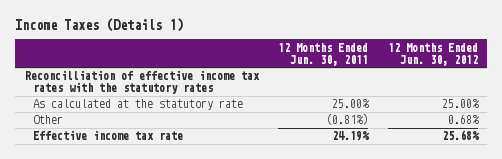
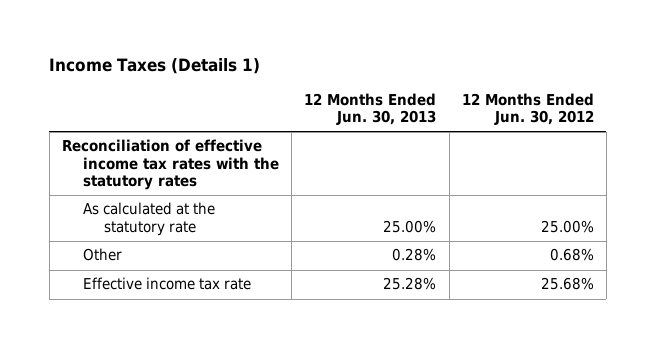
[278,42,369,66] 12 Months Ended Jun. 30, 2011 -> none
none -> [304,92,437,126] 12 Months Ended Jun. 30, 2013
[24,70,260,95] Reconcilliation of effective income tax rates with the statutory rates -> [61,139,280,191] Reconciliation of effective income tax rates with the statutory rates

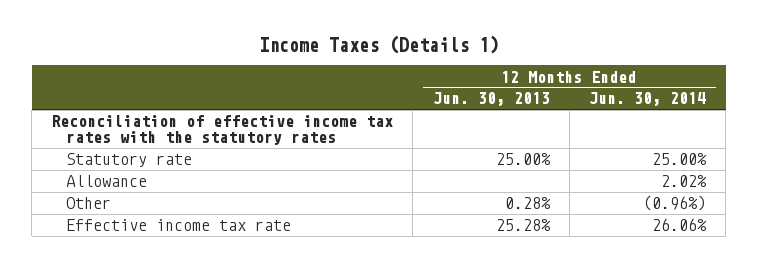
[461,92,594,126] 12 Months Ended Jun. 30, 2012 -> none
none -> [588,92,706,107] Jun. 30, 2014
[83,202,216,236] As calculated at the statutory rate -> [65,153,192,168] Statutory rate
none -> [65,175,147,188] Allowance

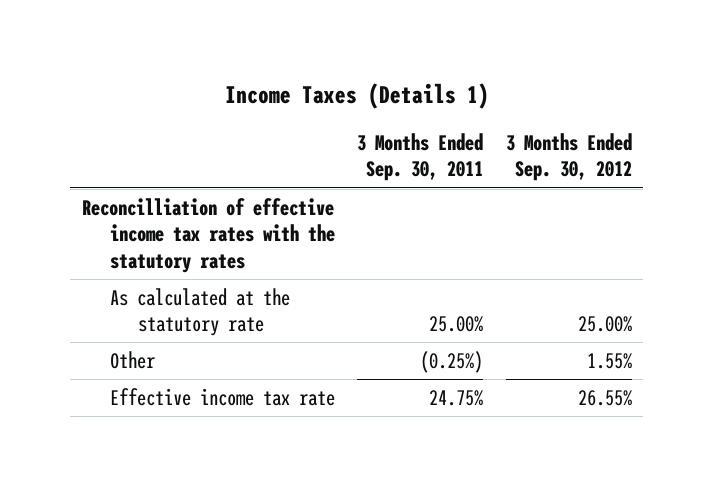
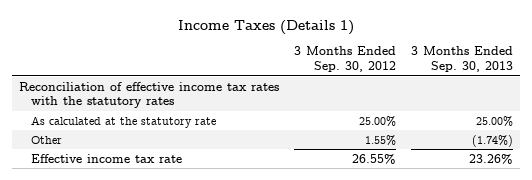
[357,133,484,182] 3 Months Ended Sep. 30, 2011 -> none
none -> [410,46,513,73] 3 Months Ended Sep. 30, 2013
[81,197,335,273] Reconcilliation of effective income tax rates with the statutory rates -> [19,81,280,109] Reconciliation of effective income tax rates with the statutory rates

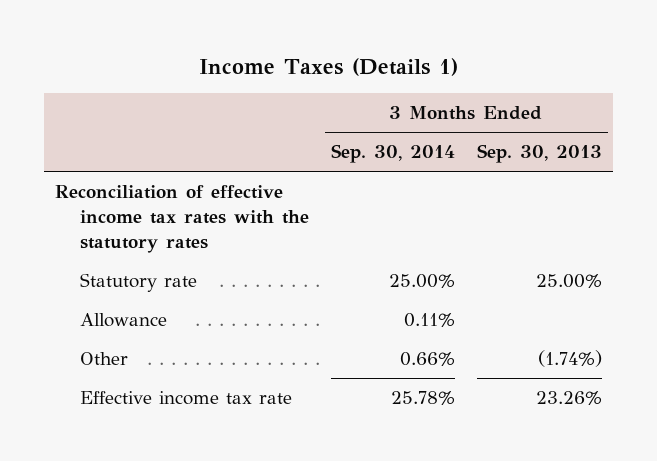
[294,46,397,73] 3 Months Ended Sep. 30, 2012 -> none
none -> [330,144,455,164] Sep. 30, 2014
[31,115,217,128] As calculated at the statutory rate -> [79,273,197,293] Statutory rate
none -> [79,313,167,328] Allowance

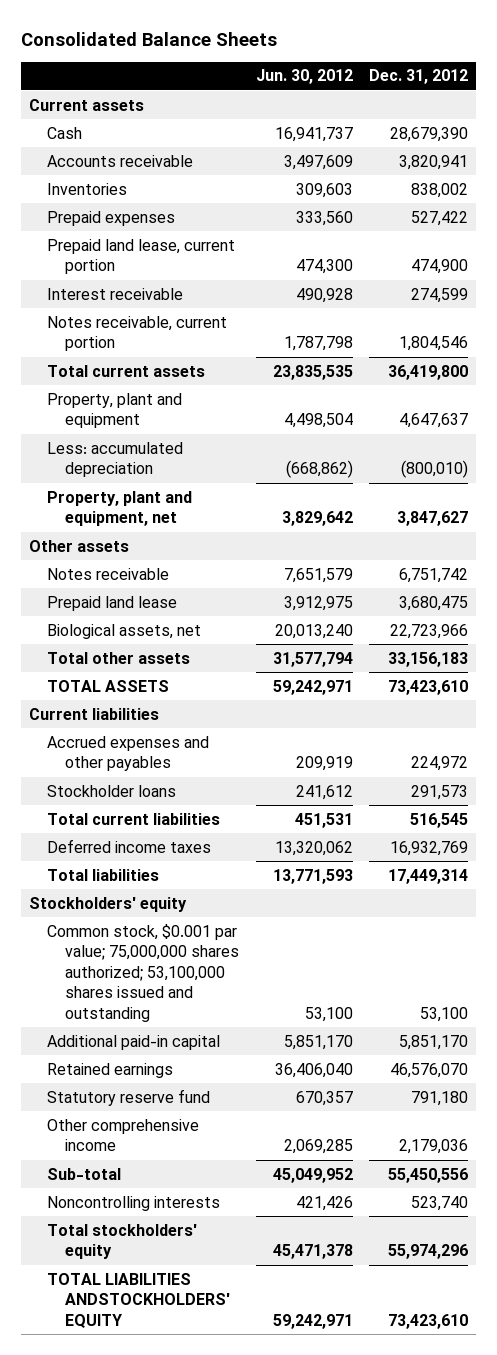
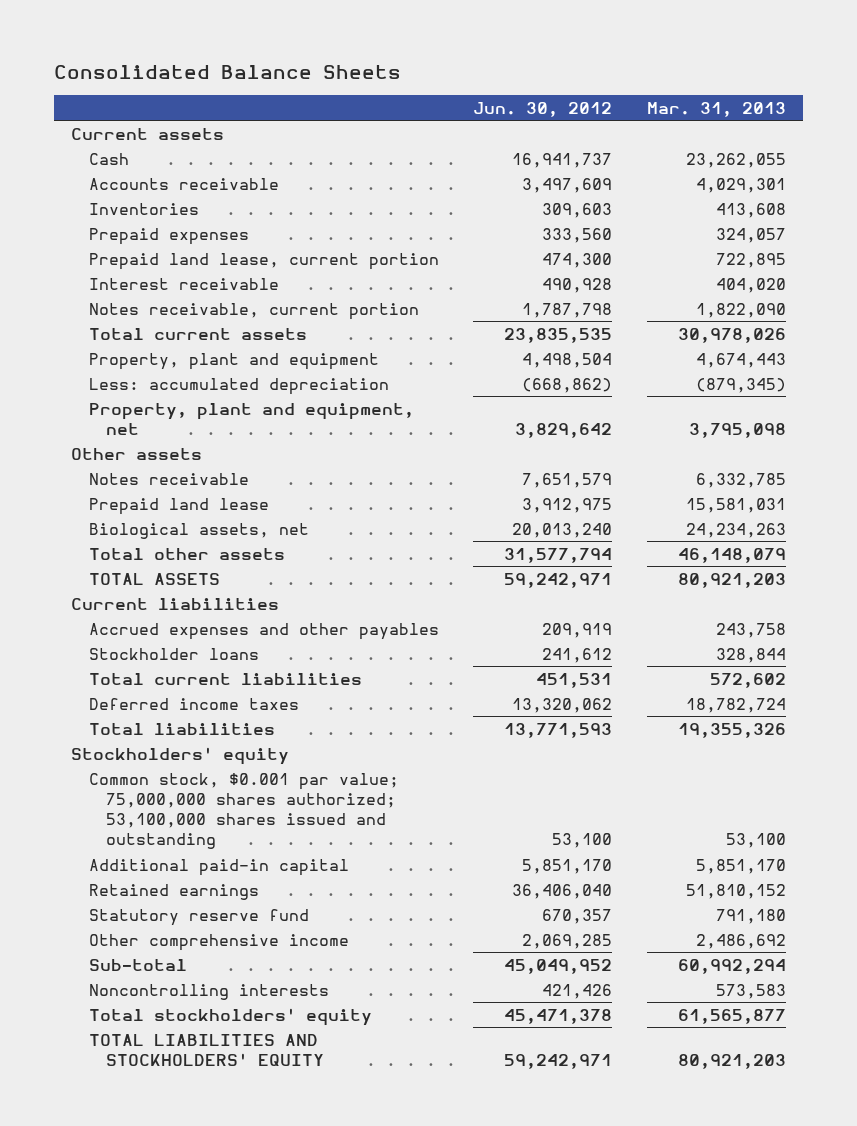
[368,69,468,85] Dec. 31, 2012 -> none
none -> [646,102,786,118] Mar. 31, 2013
[47,1272,231,1328] TOTAL LIABILITIES ANDSTOCKHOLDERS' EQUITY -> [88,1033,325,1066] TOTAL LIABILITIES AND STOCKHOLDERS' EQUITY

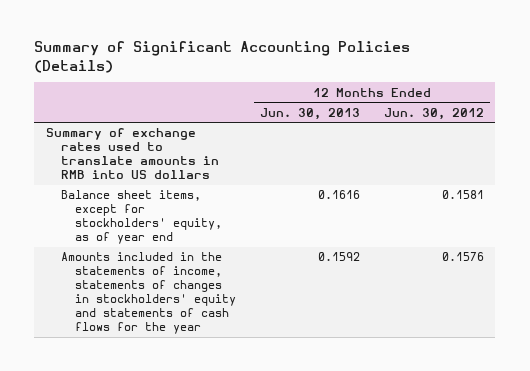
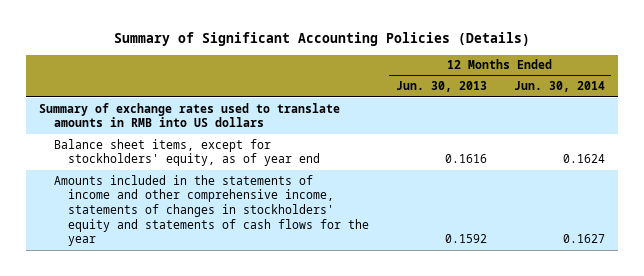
[383,107,484,120] Jun. 30, 2012 -> none
none -> [513,81,605,93] Jun. 30, 2014
[60,252,237,335] Amounts included in the statements of income, statements of changes in stockholders' equity and statements of cash flows for the year -> [53,174,369,247] Amounts included in the statements of income and other comprehensive income, statements of changes in stockholders' equity and statements of cash flows for the year

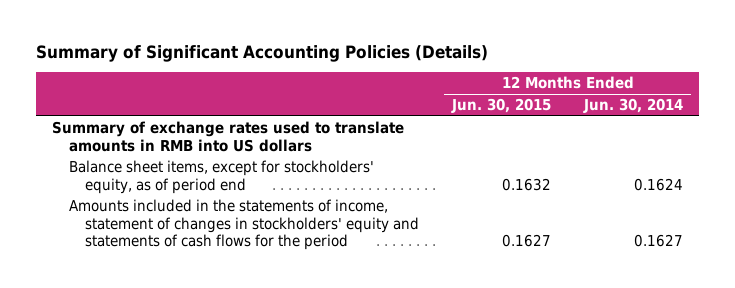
[395,81,487,93] Jun. 30, 2013 -> none
none -> [451,98,552,114] Jun. 30, 2015
[53,138,320,167] Balance sheet items, except for stockholders' equity, as of year end -> [68,160,374,194] Balance sheet items, except for stockholders' equity, as of period end
[53,174,369,247] Amounts included in the statements of income and other comprehensive income, statements of changes in stockholders' equity and statements of cash flows for the year -> [68,199,420,251] Amounts included in the statements of income, statement of changes in stockholders' equity and statements of cash flows for the period

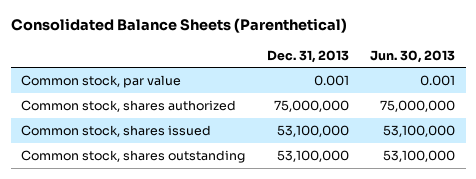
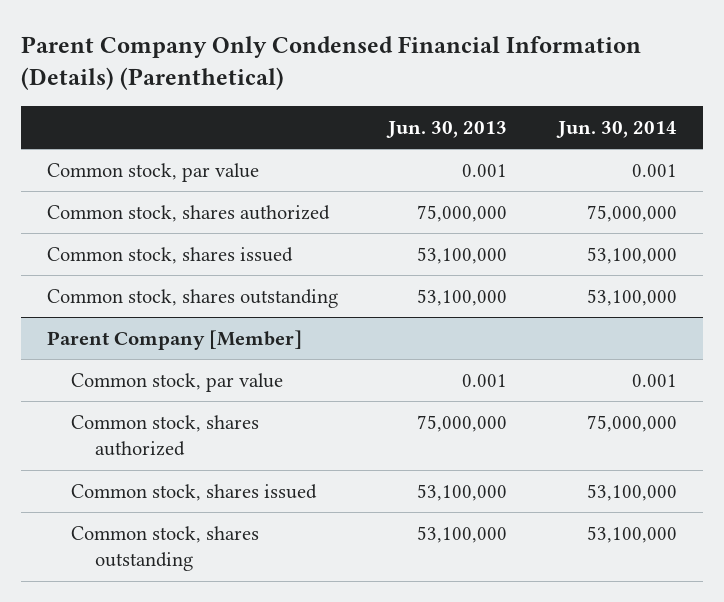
[10,18,347,34] Consolidated Balance Sheets (Parenthetical) -> [21,36,642,91] Parent Company Only Condensed Financial Information (Details) (Parenthetical)
[266,49,349,63] Dec. 31, 2013 -> none
none -> [556,120,678,138] Jun. 30, 2014
none -> [46,329,302,350] Parent Company [Member]
none -> [71,372,284,392] Common stock, par value
none -> [71,414,260,457] Common stock, shares authorized
none -> [71,483,318,501] Common stock, shares issued
none -> [71,525,260,572] Common stock, shares outstanding

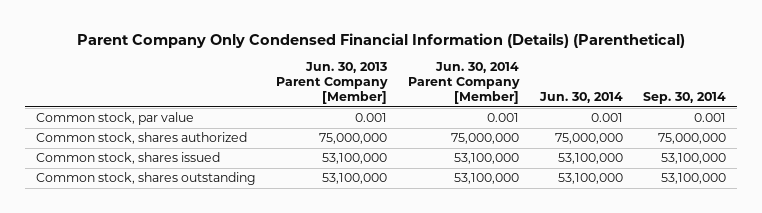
[386,120,508,138] Jun. 30, 2013 -> none
none -> [276,62,389,105] Jun. 30, 2013 Parent Company [Member]
none -> [407,62,520,105] Jun. 30, 2014 Parent Company [Member]
none -> [643,92,727,105] Sep. 30, 2014
[46,329,302,350] Parent Company [Member] -> none
[71,372,284,392] Common stock, par value -> none
[71,414,260,457] Common stock, shares authorized -> none
[71,483,318,501] Common stock, shares issued -> none
[71,525,260,572] Common stock, shares outstanding -> none

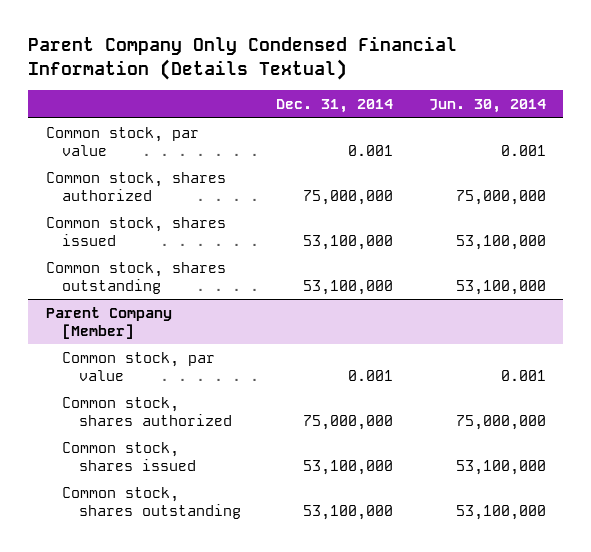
[76,32,685,48] Parent Company Only Condensed Financial Information (Details) (Parenthetical) -> [27,36,457,80] Parent Company Only Condensed Financial Information (Details Textual)
[276,62,389,105] Jun. 30, 2013 Parent Company [Member] -> none
[407,62,520,105] Jun. 30, 2014 Parent Company [Member] -> none
[643,92,727,105] Sep. 30, 2014 -> none
none -> [276,99,394,114] Dec. 31, 2014
none -> [45,307,172,339] Parent Company [Member]
none -> [62,352,216,381] Common stock, par value
none -> [62,397,233,426] Common stock, shares authorized
none -> [62,442,197,471] Common stock, shares issued
none -> [62,487,242,519] Common stock, shares outstanding

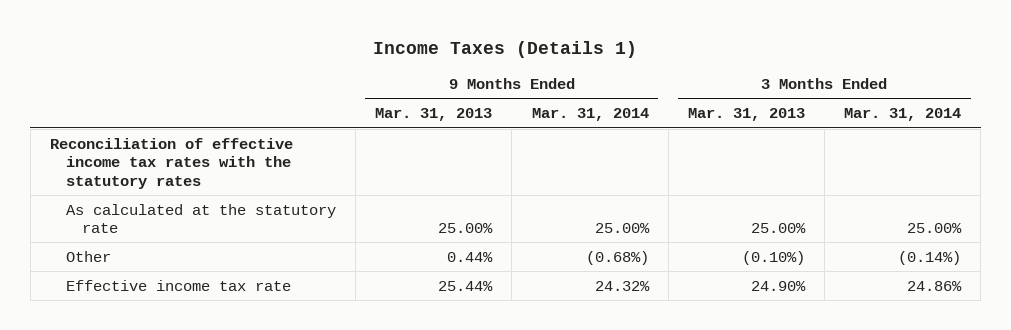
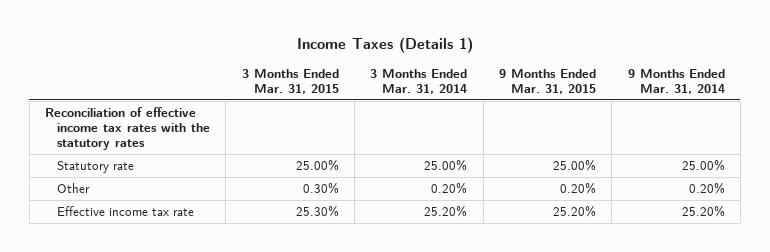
[375,108,493,122] Mar. 31, 2013 -> none
[687,108,805,122] Mar. 31, 2013 -> none
none -> [241,68,339,94] 3 Months Ended Mar. 31, 2015
none -> [498,68,596,94] 9 Months Ended Mar. 31, 2015
[65,203,336,234] As calculated at the statutory rate -> [57,160,135,173] Statutory rate
[585,250,649,265] (0.68%) -> [688,181,725,194] 0.20%
[898,250,962,265] (0.14%) -> [431,181,468,194] 0.20%
[594,280,650,291] 24.32% -> [681,204,725,217] 25.20%
[907,280,963,291] 24.86% -> [424,204,468,217] 25.20%

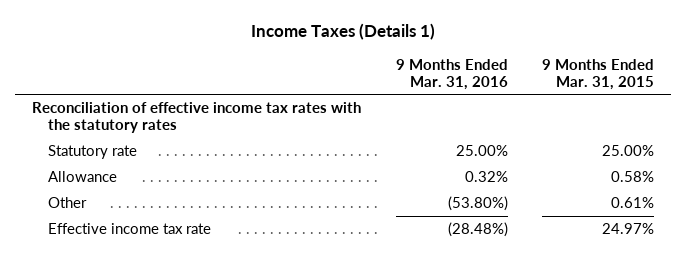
[241,68,339,94] 3 Months Ended Mar. 31, 2015 -> none
[370,68,468,94] 3 Months Ended Mar. 31, 2014 -> none
[627,68,725,94] 9 Months Ended Mar. 31, 2014 -> none
none -> [395,58,508,90] 9 Months Ended Mar. 31, 2016
none -> [47,170,117,182] Allowance
[559,181,596,194] 0.20% -> [610,196,654,208] 0.61%
[552,204,596,217] 25.20% -> [601,222,654,234] 24.97%

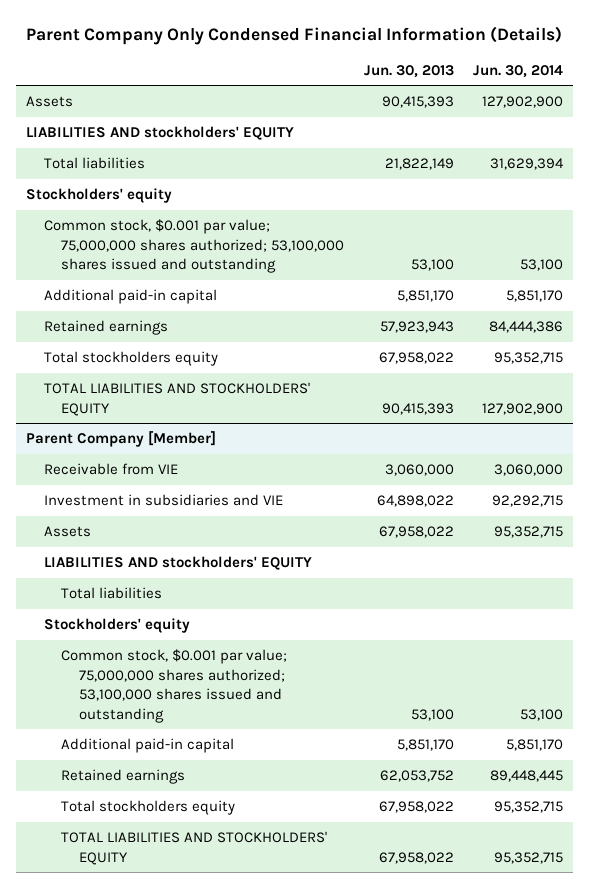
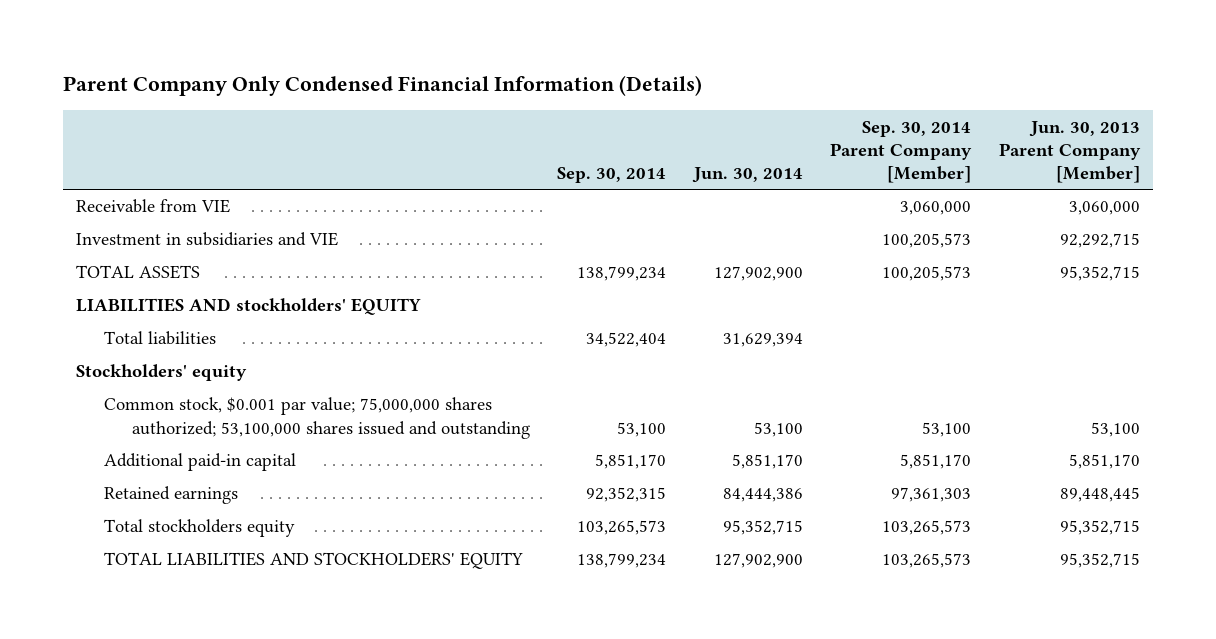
[363,64,454,78] Jun. 30, 2013 -> none
none -> [557,166,667,183] Sep. 30, 2014
none -> [830,120,973,183] Sep. 30, 2014 Parent Company [Member]
none -> [998,120,1141,183] Jun. 30, 2013 Parent Company [Member]
none -> [76,199,231,214] Receivable from VIE
none -> [76,232,339,247] Investment in subsidiaries and VIE
[25,96,73,108] Assets -> [76,265,201,280] TOTAL ASSETS
[25,431,216,448] Parent Company [Member] -> none
[43,463,178,476] Receivable from VIE -> none
[43,494,283,507] Investment in subsidiaries and VIE -> none
[43,526,91,538] Assets -> none
[43,556,312,571] LIABILITIES AND stockholders' EQUITY -> none
[61,587,163,600] Total liabilities -> none
[43,618,190,634] Stockholders' equity -> none
[61,649,288,723] Common stock, $0.001 par value; 75,000,000 shares authorized; 53,100,000 shares issued and outstanding -> none
[61,738,235,754] Additional paid-in capital -> none
[61,769,186,785] Retained earnings -> none
[61,800,236,816] Total stockholders equity -> none
[61,831,328,865] TOTAL LIABILITIES AND STOCKHOLDERS' EQUITY -> none

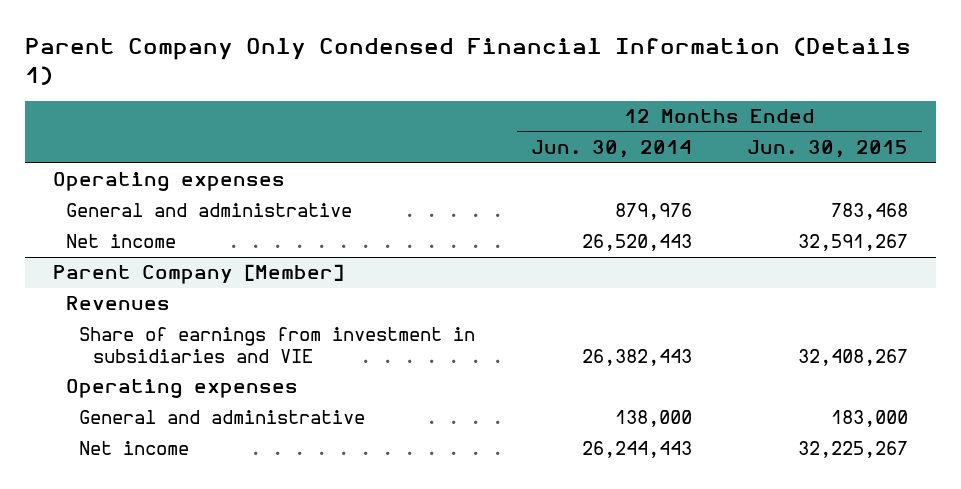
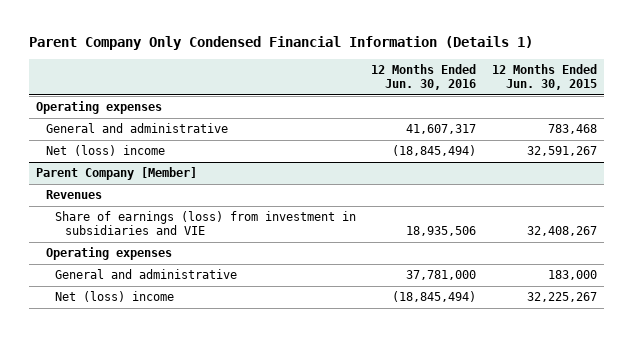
[530,140,692,159] Jun. 30, 2014 -> none
none -> [371,63,477,90] 12 Months Ended Jun. 30, 2016
[66,234,177,249] Net income -> [45,145,165,157] Net (loss) income
[79,327,476,364] Share of earnings from investment in subsidiaries and VIE -> [55,211,357,236] Share of earnings (loss) from investment in subsidiaries and VIE
[79,441,190,456] Net income -> [55,291,175,303] Net (loss) income

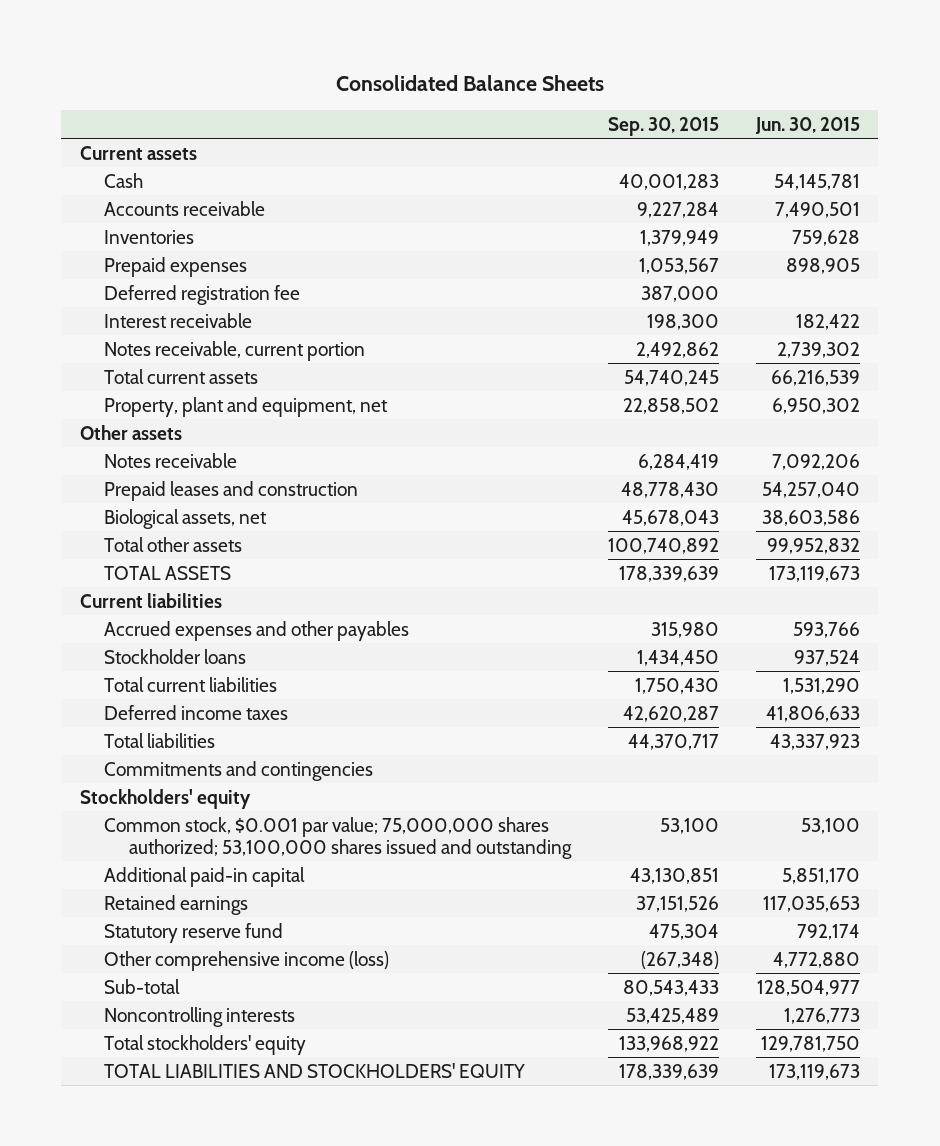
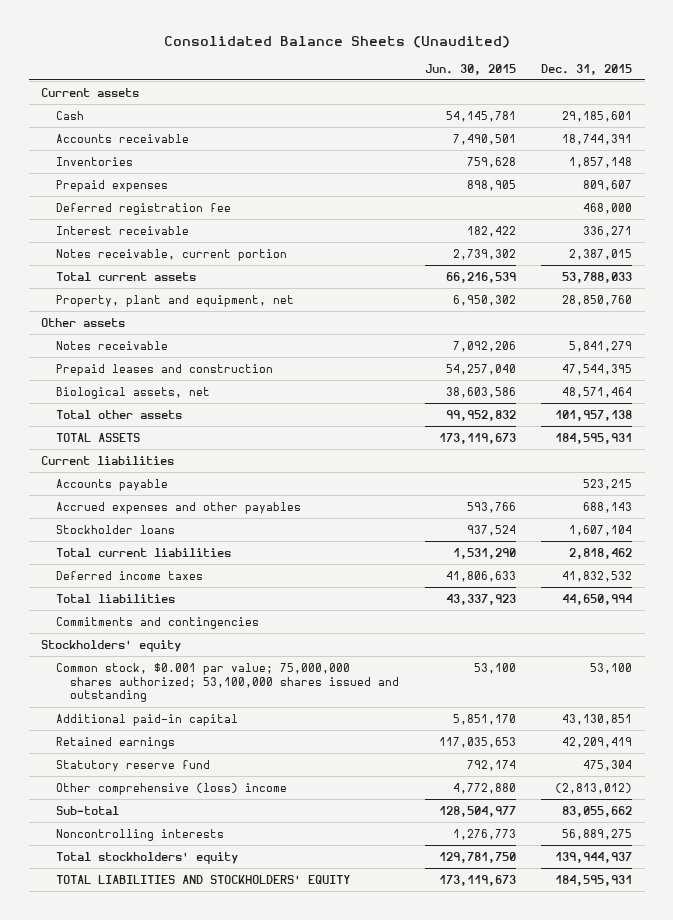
[335,74,604,91] Consolidated Balance Sheets -> [163,36,510,49] Consolidated Balance Sheets (Unaudited)
[607,116,719,136] Sep. 30, 2015 -> none
none -> [540,63,632,75] Dec. 31, 2015
none -> [55,478,168,491] Accounts payable
[104,950,390,971] Other comprehensive income (loss) -> [55,782,287,795] Other comprehensive (loss) income

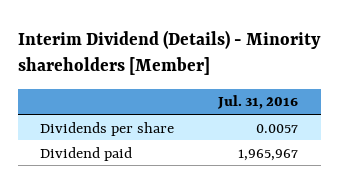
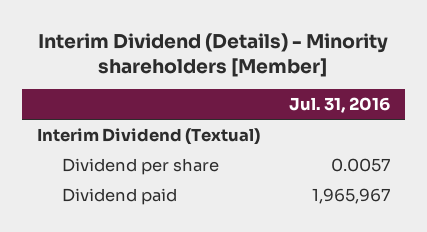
none -> [36,127,260,145] Interim Dividend (Textual)
[40,121,175,136] Dividends per share -> [62,157,220,175] Dividend per share

